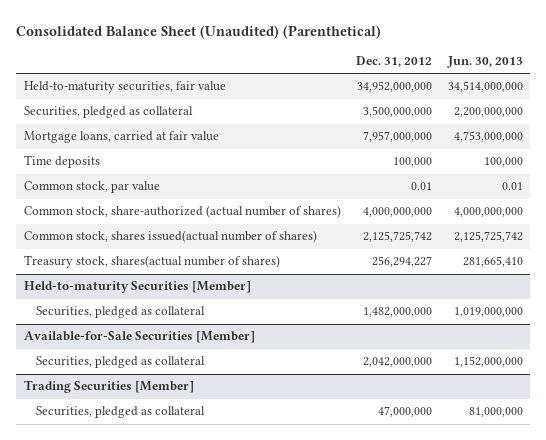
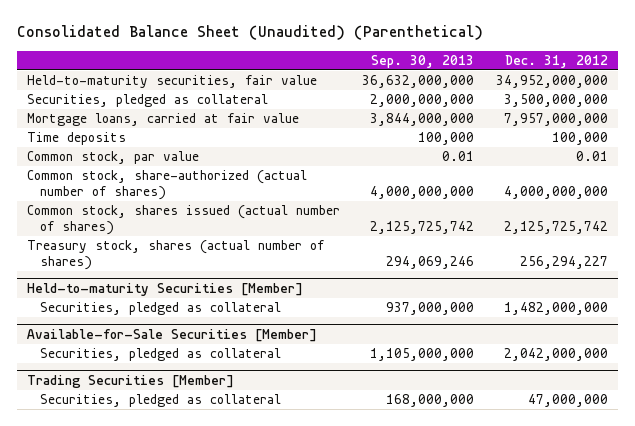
[446,55,523,68] Jun. 30, 2013 -> none
none -> [371,54,475,68] Sep. 30, 2013
[23,230,317,244] Common stock, shares issued(actual number of shares) -> [27,205,341,235] Common stock, shares issued (actual number of shares)
[23,255,280,269] Treasury stock, shares(actual number of shares) -> [27,240,325,270] Treasury stock, shares (actual number of shares)

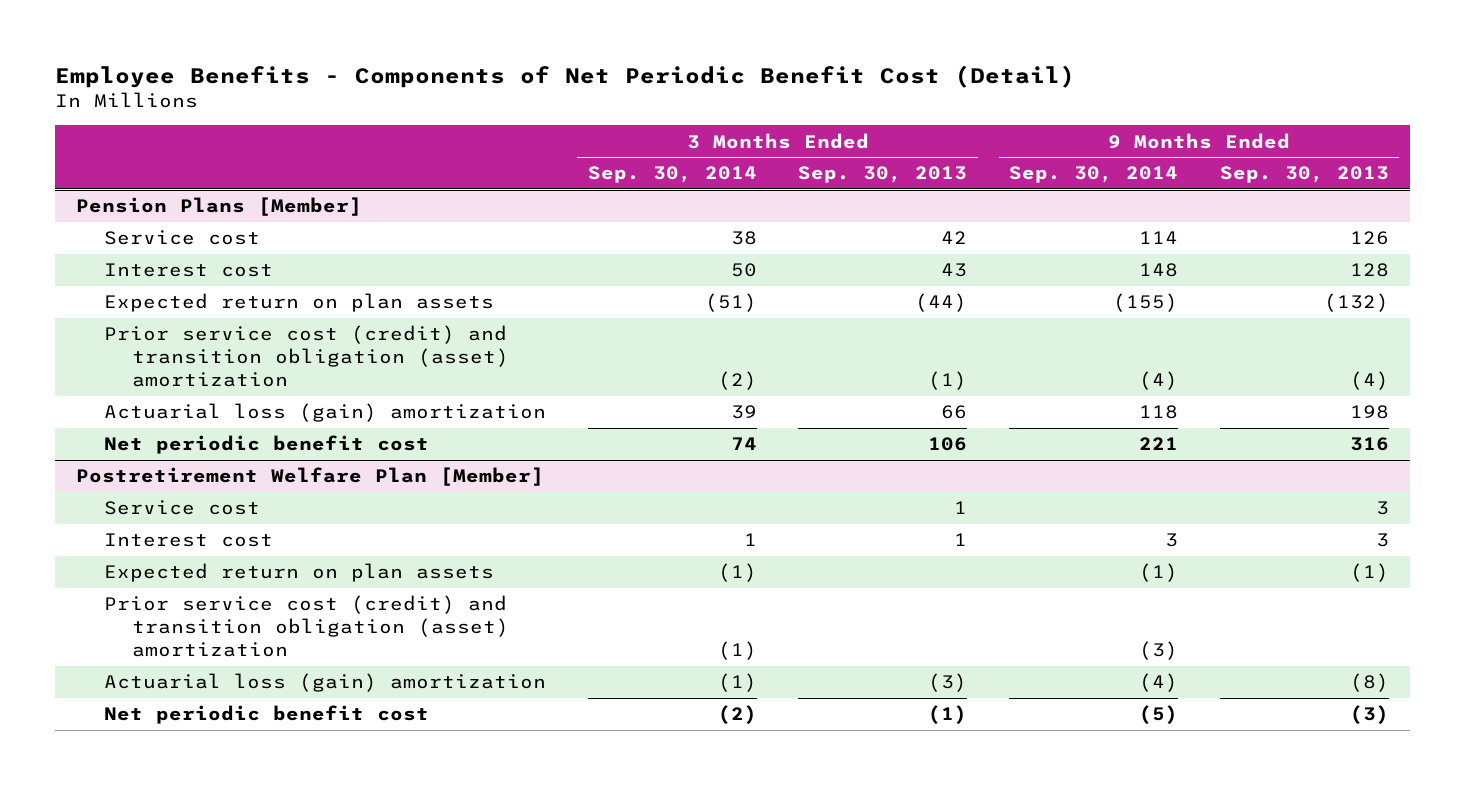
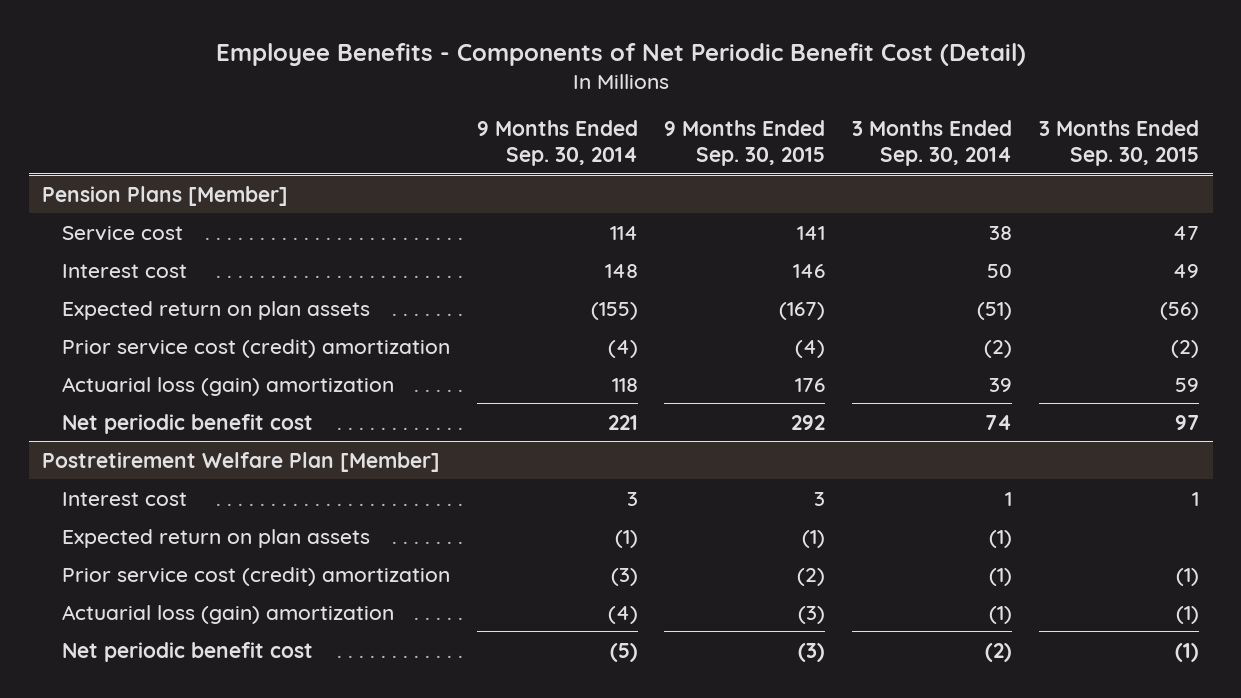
[798,166,968,184] Sep. 30, 2013 -> none
[1219,166,1389,184] Sep. 30, 2013 -> none
none -> [664,120,826,166] 9 Months Ended Sep. 30, 2015
none -> [1039,120,1200,166] 3 Months Ended Sep. 30, 2015
[103,325,510,388] Prior service cost (credit) and transition obligation (asset) amortization -> [61,338,450,358] Prior service cost (credit) amortization
[103,500,260,516] Service cost -> none
[103,595,510,658] Prior service cost (credit) and transition obligation (asset) amortization -> [61,566,450,586] Prior service cost (credit) amortization

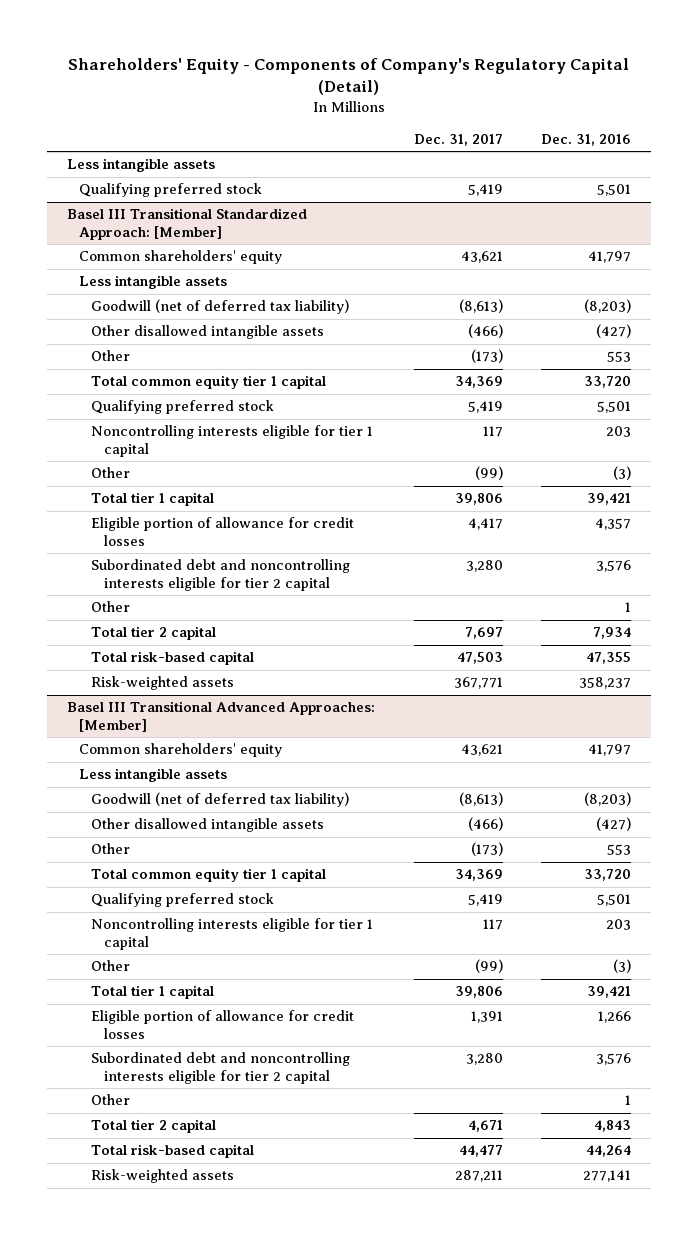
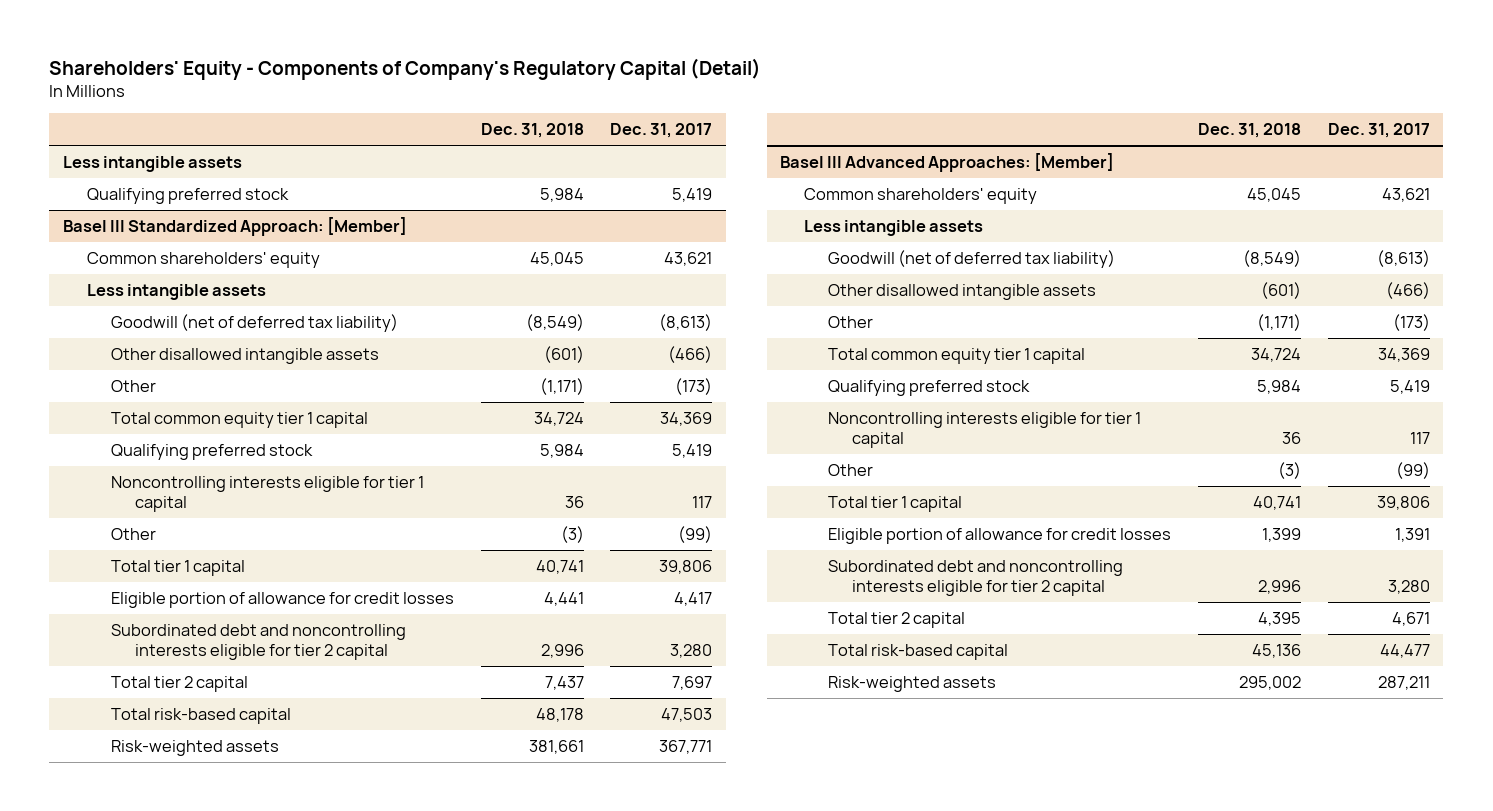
[541,133,632,146] Dec. 31, 2016 -> none
none -> [480,122,584,138] Dec. 31, 2018
[66,208,307,240] Basel III Transitional Standardized Approach: [Member] -> [62,217,407,237] Basel III Standardized Approach: [Member]
[91,601,131,613] Other -> none
[66,701,375,732] Basel III Transitional Advanced Approaches: [Member] -> [780,153,1115,173] Basel III Advanced Approaches: [Member]
[91,1094,131,1106] Other -> none

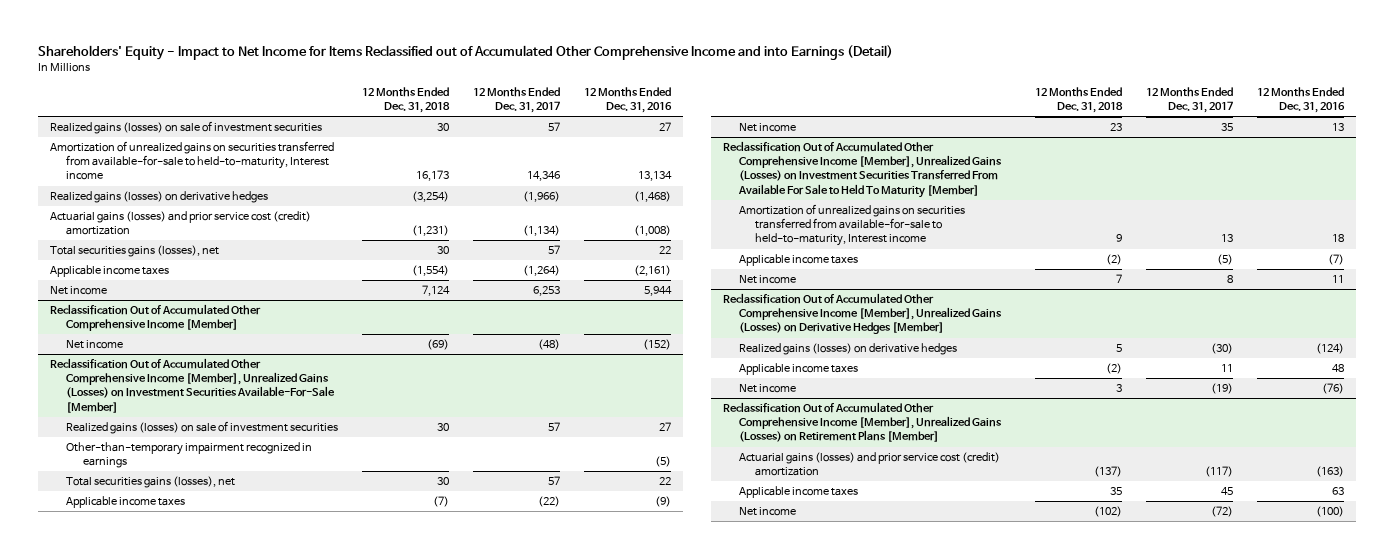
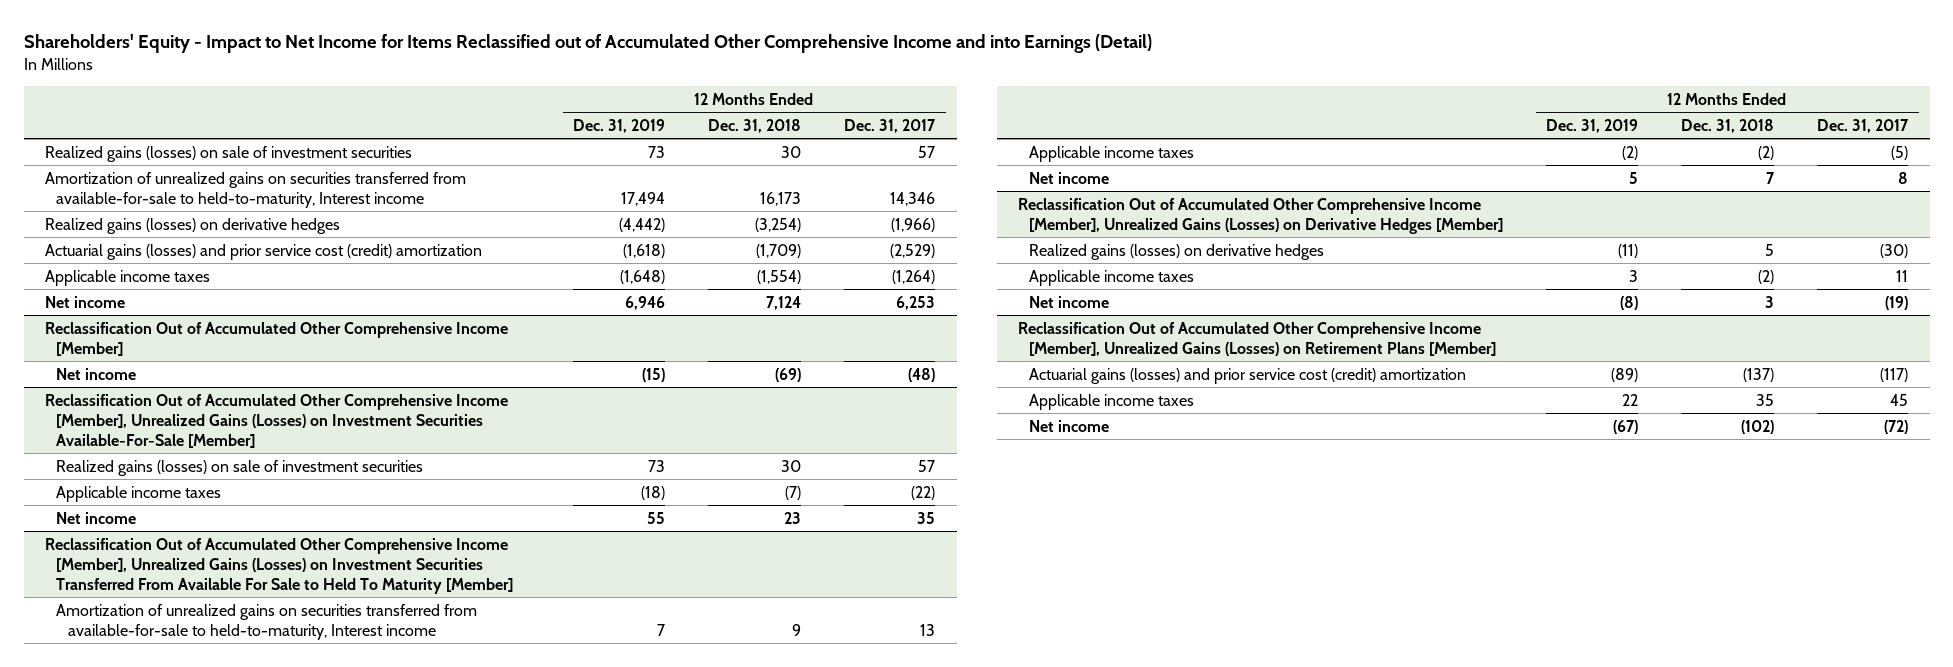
[583,87,672,114] 12 Months Ended Dec. 31, 2016 -> none
none -> [573,118,666,133] Dec. 31, 2019
[50,245,220,258] Total securities gains (losses), net -> none
[412,225,450,237] (1,231) -> [756,243,802,258] (1,709)
[523,225,561,237] (1,134) -> [890,243,936,258] (2,529)
[66,442,313,469] Other-than-temporary impairment recognized in earnings -> none
[66,476,236,489] Total securities gains (losses), net -> none

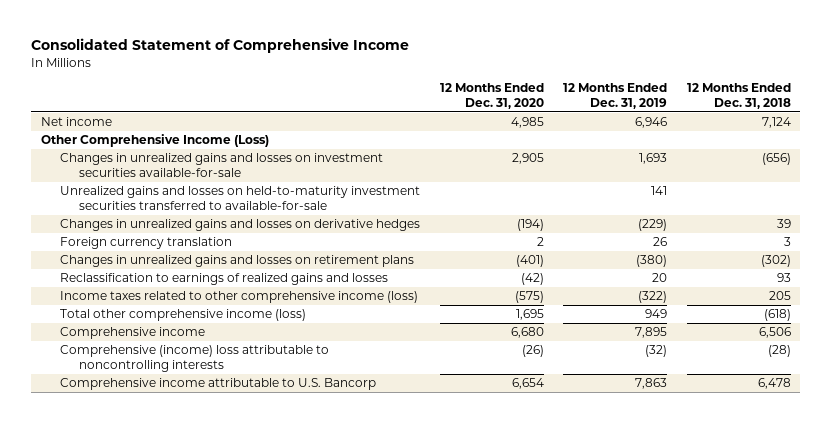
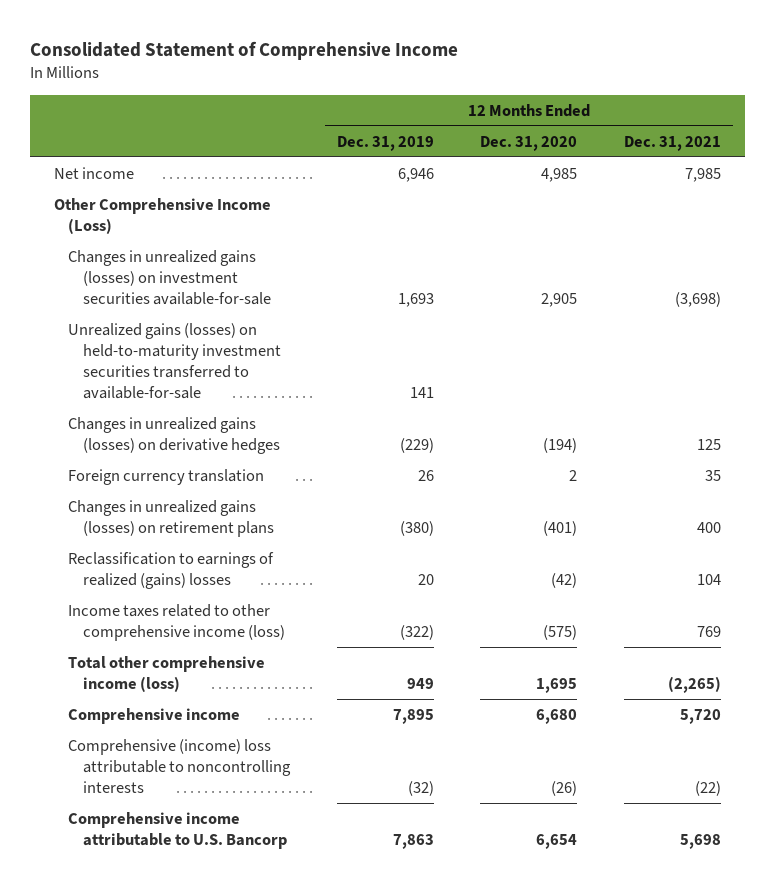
[686,83,791,109] 12 Months Ended Dec. 31, 2018 -> none
none -> [624,135,722,151] Dec. 31, 2021
[60,153,384,177] Changes in unrealized gains and losses on investment securities available-for-sale -> [68,249,271,305] Changes in unrealized gains (losses) on investment securities available-for-sale
[60,186,421,210] Unrealized gains and losses on held-to-maturity investment securities transferred to available-for-sale -> [68,322,281,400] Unrealized gains (losses) on held-to-maturity investment securities transferred to available-for-sale
[60,219,421,232] Changes in unrealized gains and losses on derivative hedges -> [68,416,280,454] Changes in unrealized gains (losses) on derivative hedges
[60,255,415,268] Changes in unrealized gains and losses on retirement plans -> [68,499,274,537] Changes in unrealized gains (losses) on retirement plans
[60,273,389,286] Reclassification to earnings of realized gains and losses -> [68,551,275,589] Reclassification to earnings of realized (gains) losses

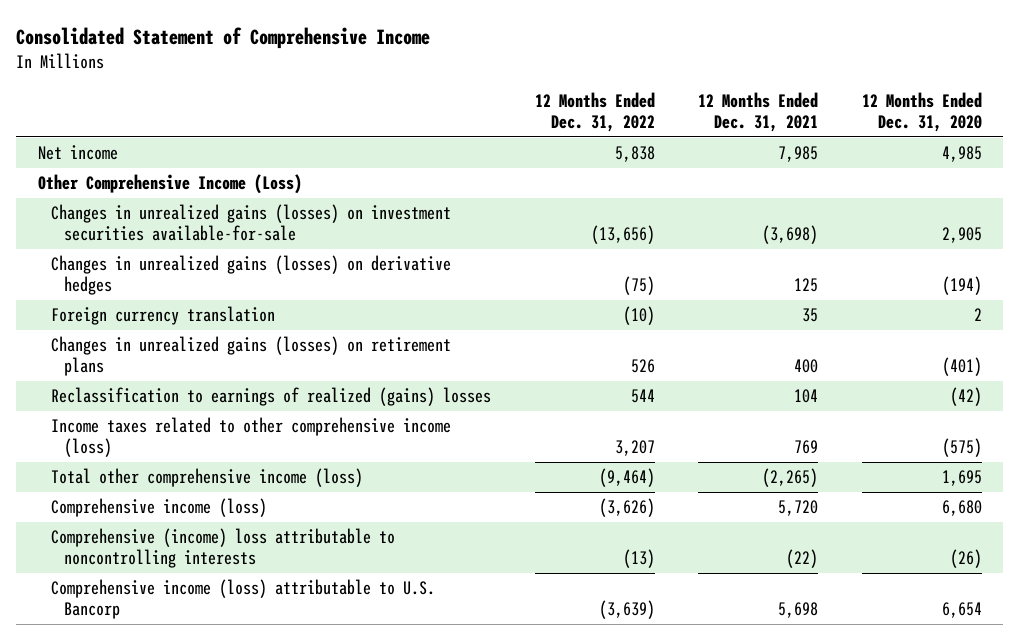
[336,135,434,151] Dec. 31, 2019 -> none
none -> [534,92,655,133] 12 Months Ended Dec. 31, 2022
[68,322,281,400] Unrealized gains (losses) on held-to-maturity investment securities transferred to available-for-sale -> none
[68,707,241,724] Comprehensive income -> [51,498,268,518] Comprehensive income (loss)
[68,811,287,849] Comprehensive income attributable to U.S. Bancorp -> [51,579,436,620] Comprehensive income (loss) attributable to U.S. Bancorp

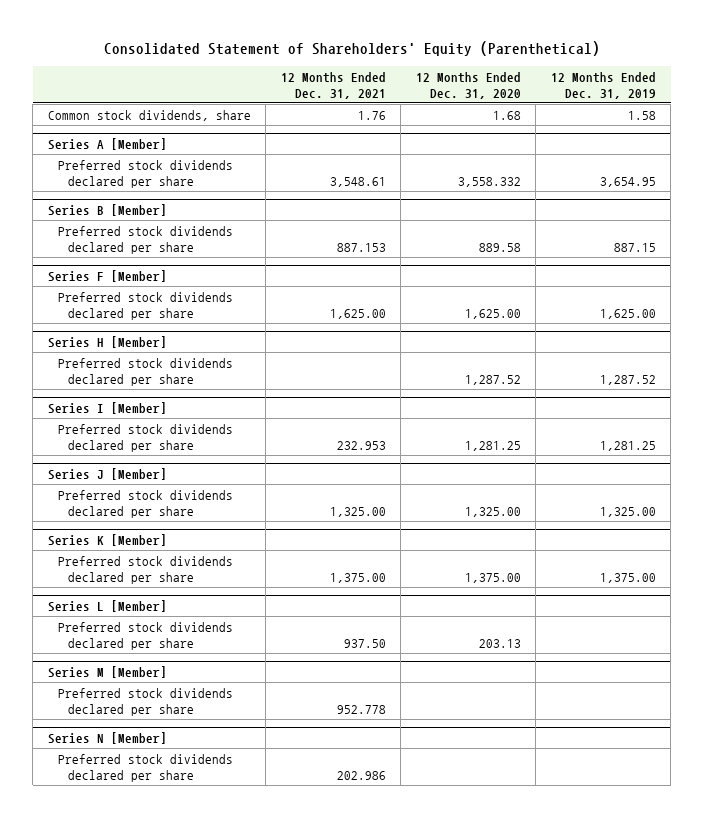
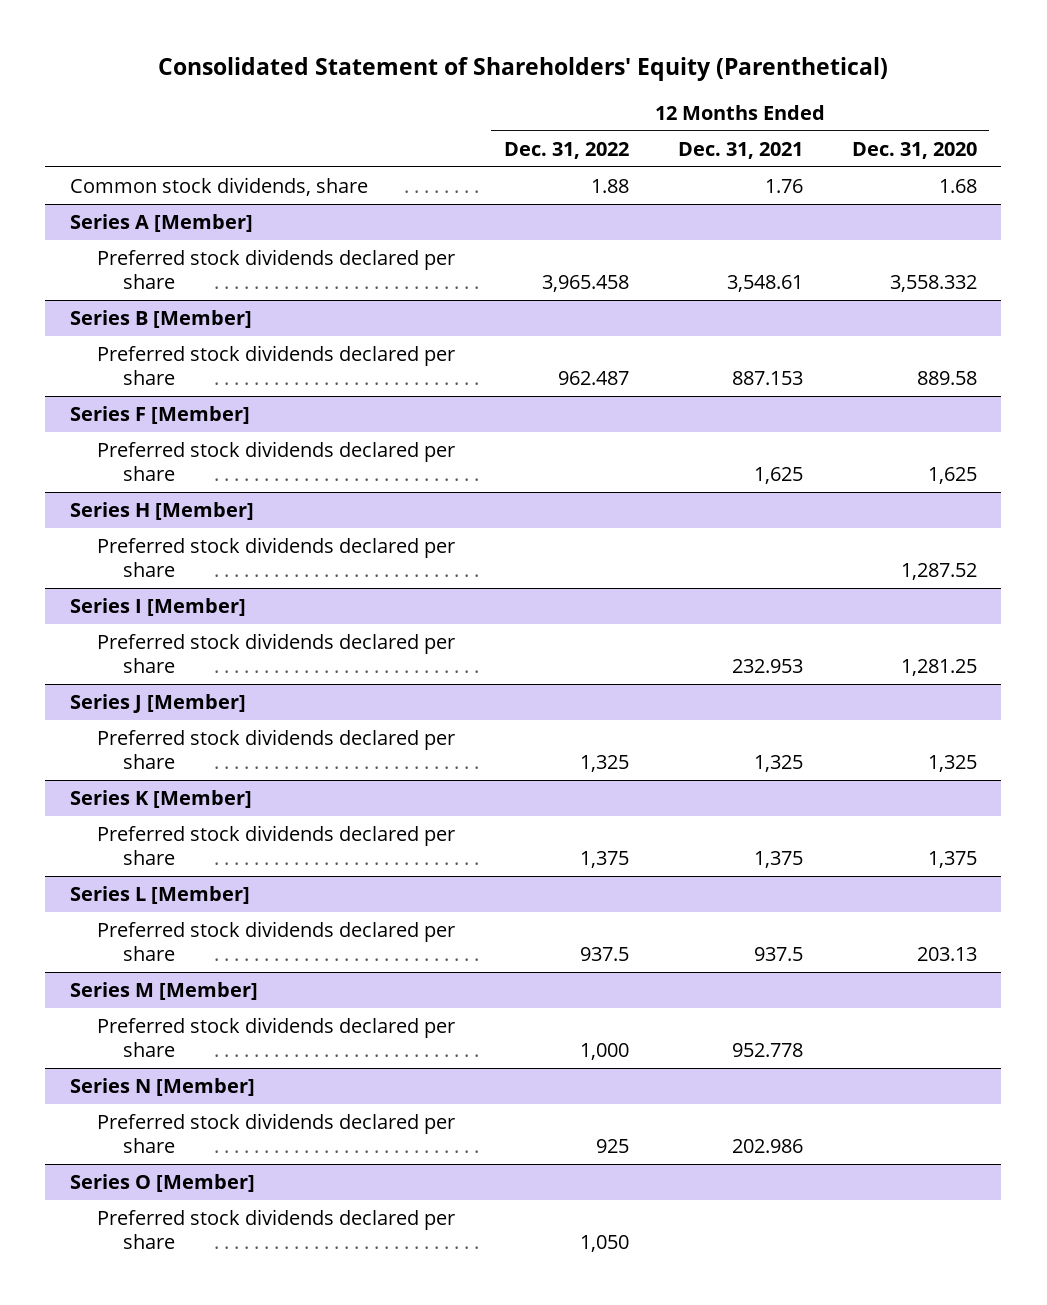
[550,71,656,99] 12 Months Ended Dec. 31, 2019 -> none
none -> [503,141,629,159] Dec. 31, 2022
[329,308,386,319] 1,625.00 -> [753,466,803,484] 1,625
[464,308,521,319] 1,625.00 -> [927,466,977,484] 1,625
[329,506,386,517] 1,325.00 -> [753,754,803,772] 1,325
[464,506,521,517] 1,325.00 -> [927,754,977,772] 1,325
[329,572,386,583] 1,375.00 -> [753,850,803,868] 1,375
[464,572,521,583] 1,375.00 -> [927,850,977,868] 1,375
[343,638,386,648] 937.50 -> [753,946,803,961] 937.5
none -> [69,1173,255,1192] Series O [Member]
none -> [96,1208,455,1249] Preferred stock dividends declared per share

